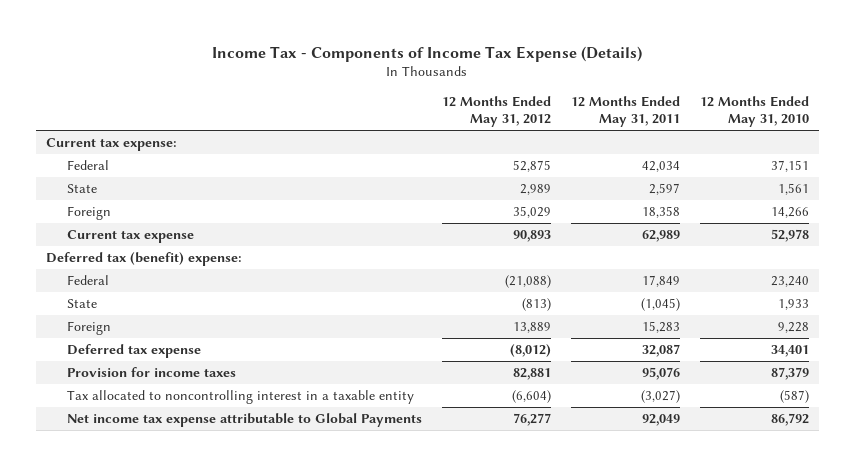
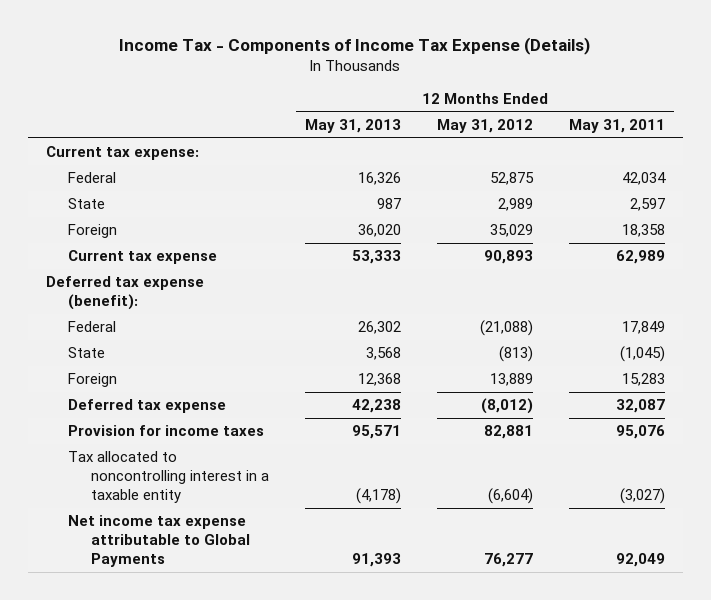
[699,96,809,128] 12 Months Ended May 31, 2010 -> none
none -> [304,119,401,134] May 31, 2013
[46,251,243,266] Deferred tax (benefit) expense: -> [45,276,204,311] Deferred tax expense (benefit):

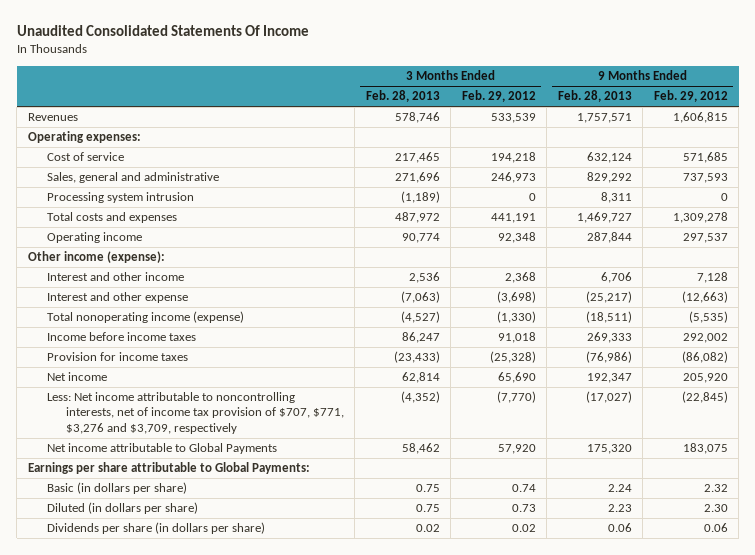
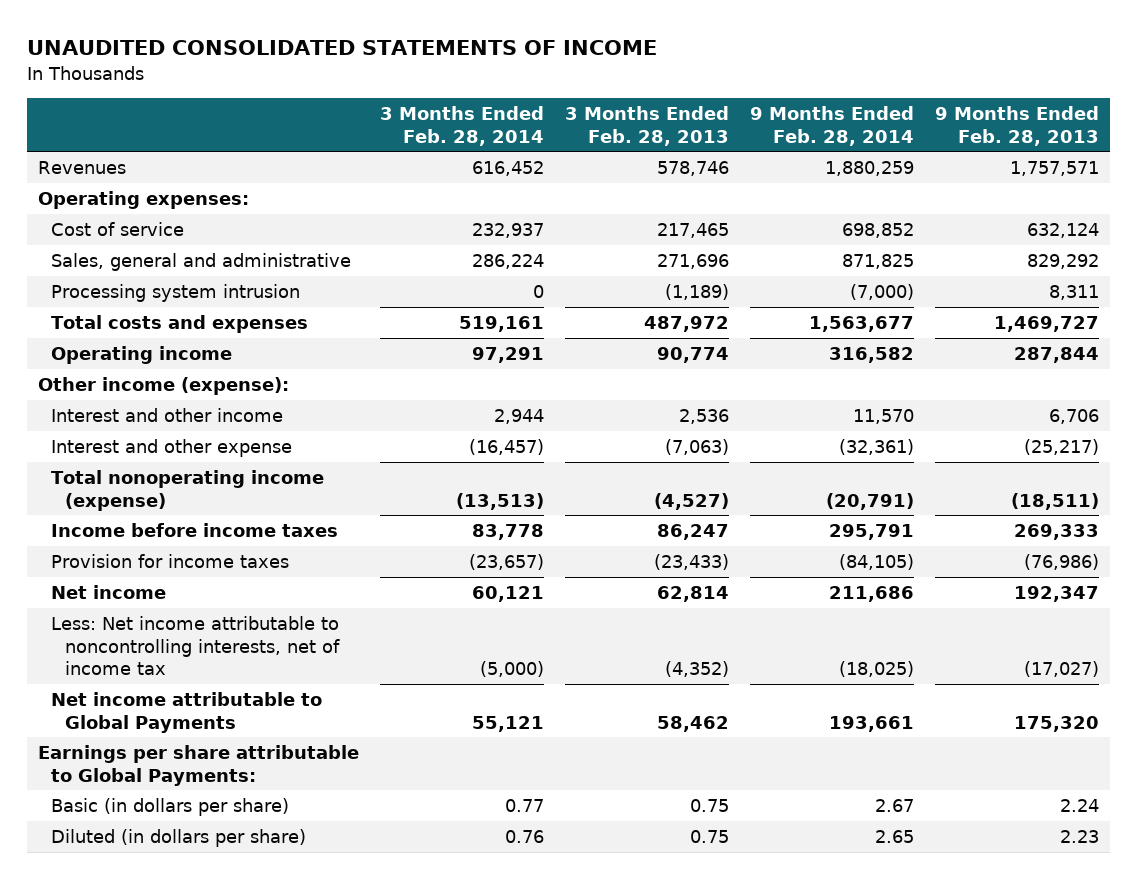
[16,25,309,37] Unaudited Consolidated Statements Of Income -> [27,40,658,56] UNAUDITED CONSOLIDATED STATEMENTS OF INCOME
[461,90,536,103] Feb. 29, 2012 -> none
[653,90,728,103] Feb. 29, 2012 -> none
none -> [379,106,544,146] 3 Months Ended Feb. 28, 2014
none -> [750,106,915,146] 9 Months Ended Feb. 28, 2014
[46,392,344,434] Less: Net income attributable to noncontrolling interests, net of income tax provision of $707, $771, $3,276 and $3,709, respectively -> [51,616,340,676] Less: Net income attributable to noncontrolling interests, net of income tax
[46,522,265,535] Dividends per share (in dollars per share) -> none

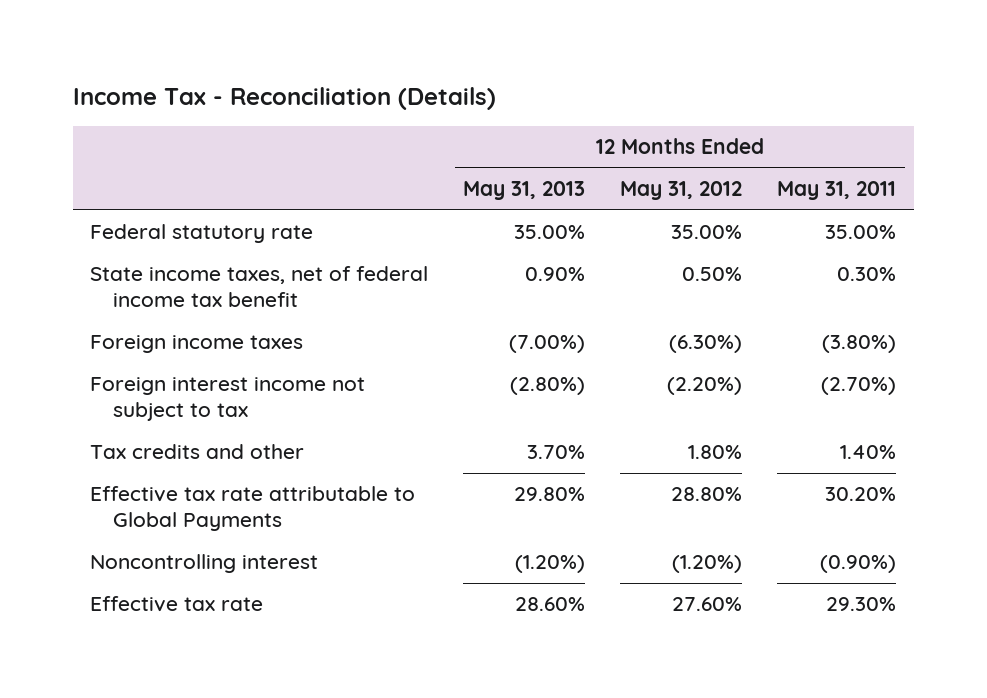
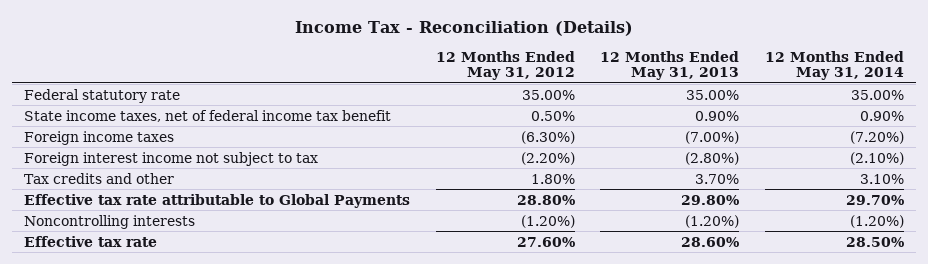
[777,181,897,201] May 31, 2011 -> none
none -> [764,50,904,81] 12 Months Ended May 31, 2014
[90,554,319,574] Noncontrolling interest -> [24,214,196,229] Noncontrolling interests

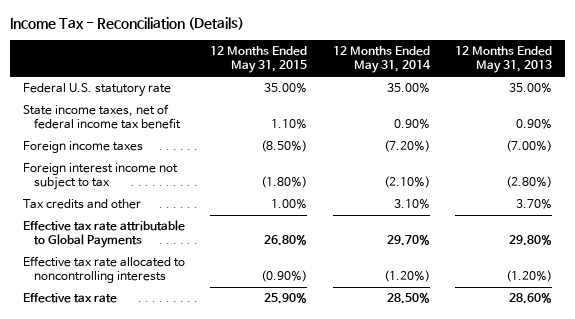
[435,50,575,81] 12 Months Ended May 31, 2012 -> none
none -> [210,46,308,74] 12 Months Ended May 31, 2015
[24,88,181,103] Federal statutory rate -> [22,83,171,98] Federal U.S. statutory rate
[24,214,196,229] Noncontrolling interests -> [22,256,185,284] Effective tax rate allocated to noncontrolling interests

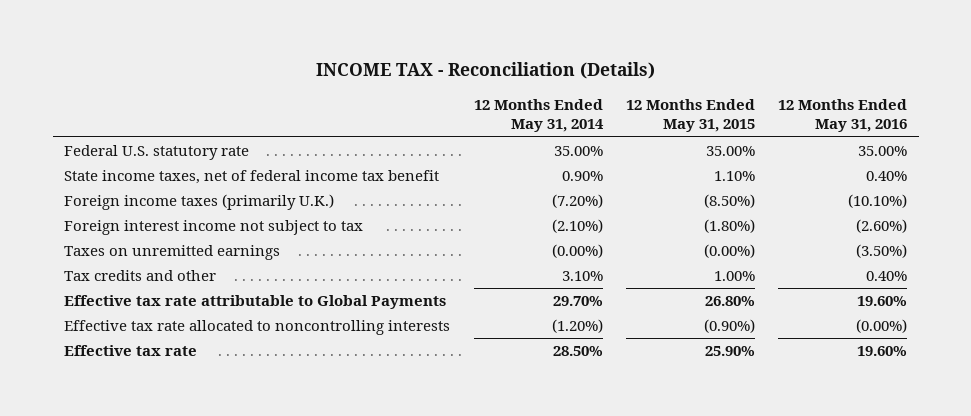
[10,17,245,31] Income Tax - Reconciliation (Details) -> [315,62,655,80] INCOME TAX - Reconciliation (Details)
[454,46,552,74] 12 Months Ended May 31, 2013 -> none
none -> [778,98,908,133] 12 Months Ended May 31, 2016
[22,141,143,154] Foreign income taxes -> [64,194,335,211] Foreign income taxes (primarily U.K.)
none -> [64,245,281,261] Taxes on unremitted earnings

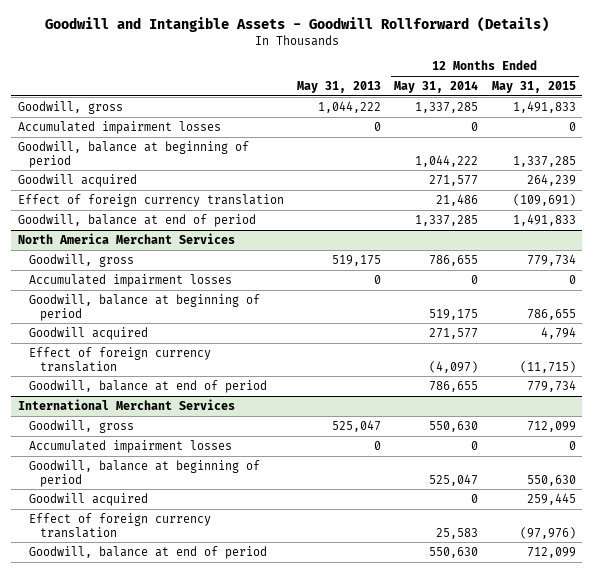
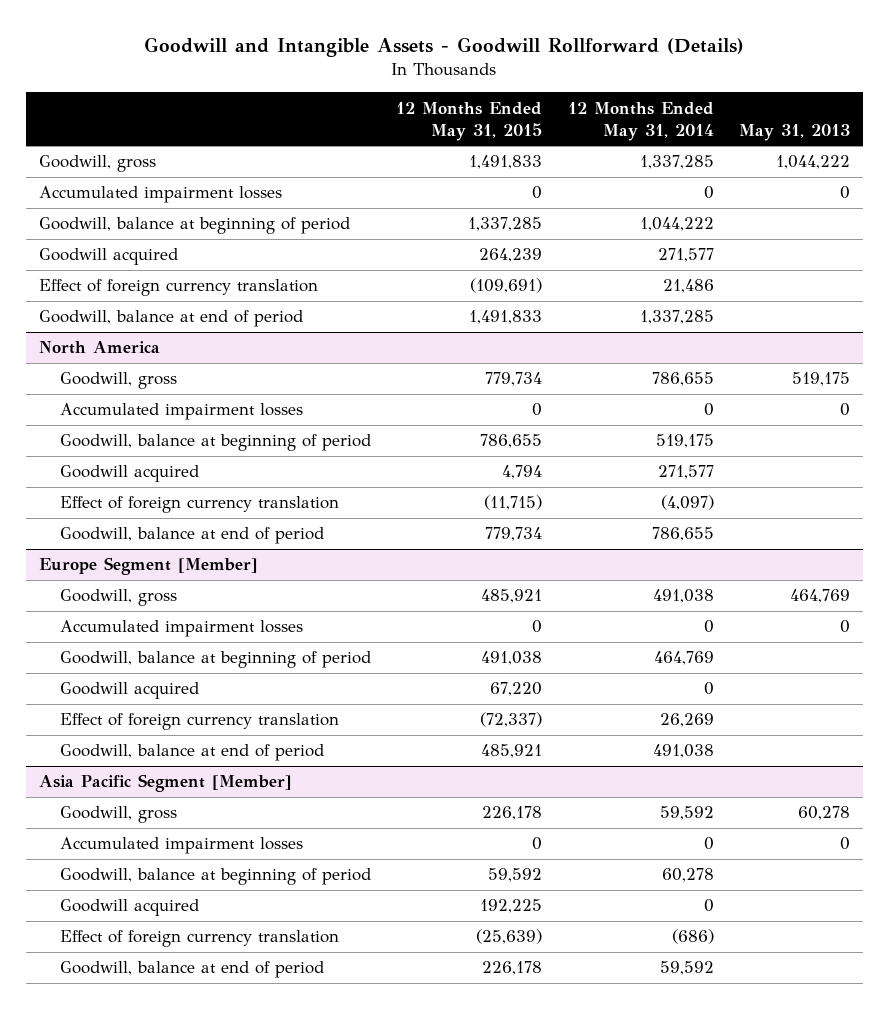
[17,232,235,244] North America Merchant Services -> [38,341,160,355] North America
[17,398,235,410] International Merchant Services -> none
none -> [38,557,258,576] Europe Segment [Member]
[332,419,382,432] 525,047 -> [789,589,850,604] 464,769
[429,420,479,432] 550,630 -> [652,589,714,604] 491,038
[526,420,576,432] 712,099 -> [481,589,543,604] 485,921
[429,473,479,486] 525,047 -> [653,651,714,666] 464,769
[526,474,576,486] 550,630 -> [481,651,543,666] 491,038
[526,492,576,505] 259,445 -> [490,682,543,697] 67,220
[436,527,479,539] 25,583 -> [659,713,714,728] 26,269
[519,526,576,539] (97,976) -> [480,712,543,728] (72,337)
[429,546,479,558] 550,630 -> [652,744,714,759] 491,038
[526,546,576,558] 712,099 -> [481,744,543,759] 485,921
none -> [38,774,292,793] Asia Pacific Segment [Member]
none -> [60,806,178,824] Goodwill, gross
none -> [60,837,304,855] Accumulated impairment losses
none -> [60,868,372,886] Goodwill, balance at beginning of period
none -> [60,899,200,917] Goodwill acquired
none -> [60,930,340,948] Effect of foreign currency translation
none -> [60,961,325,979] Goodwill, balance at end of period

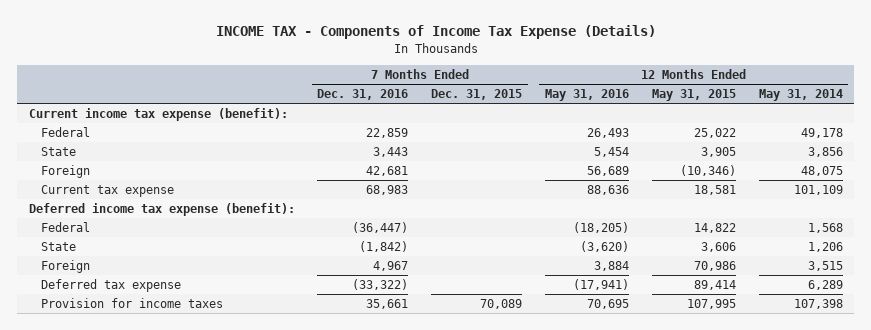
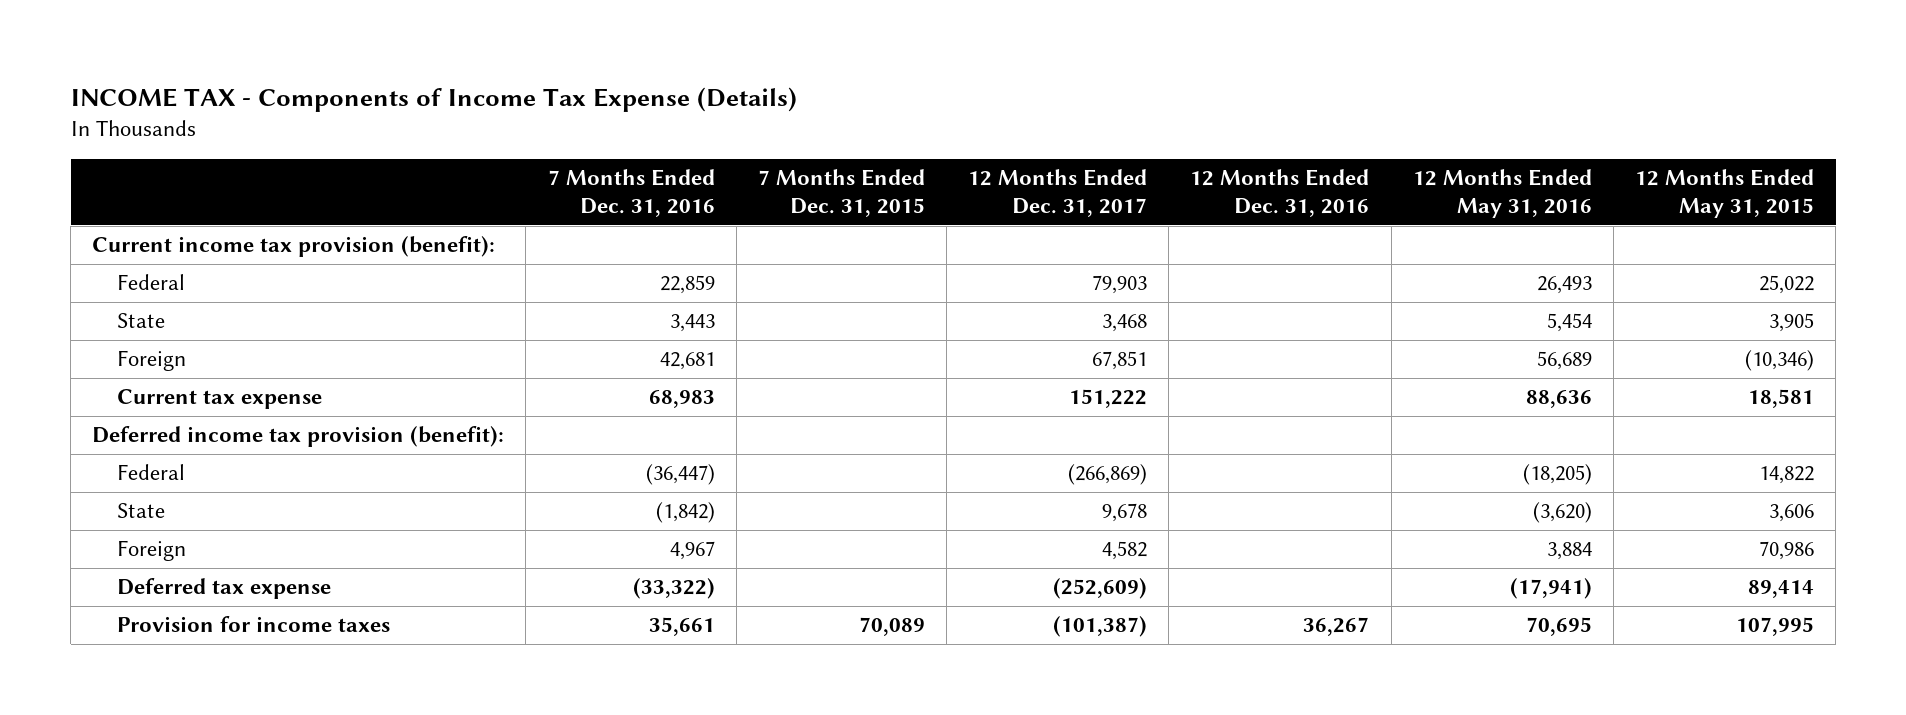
[758,89,843,102] May 31, 2014 -> none
none -> [968,168,1148,218] 12 Months Ended Dec. 31, 2017
none -> [1190,168,1370,218] 12 Months Ended Dec. 31, 2016
[28,108,288,122] Current income tax expense (benefit): -> [92,236,496,258] Current income tax provision (benefit):
[28,203,295,217] Deferred income tax expense (benefit): -> [92,426,505,448] Deferred income tax provision (benefit):

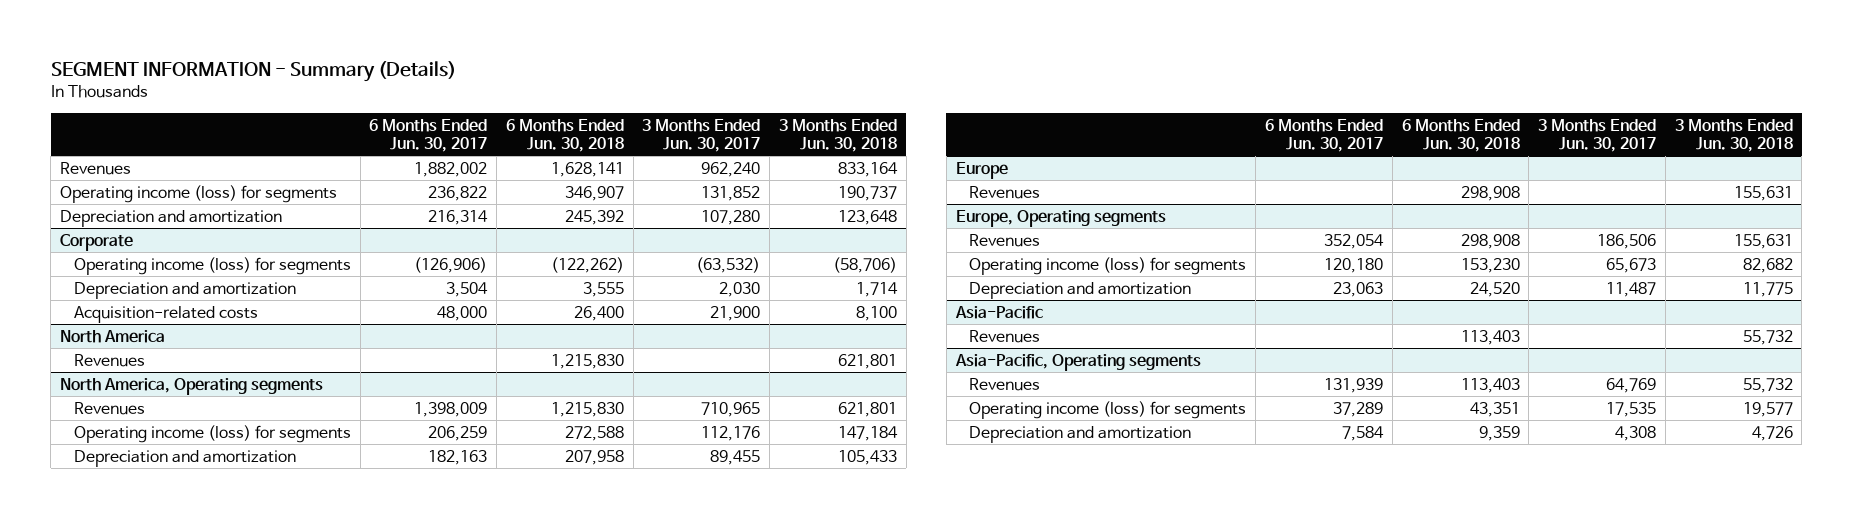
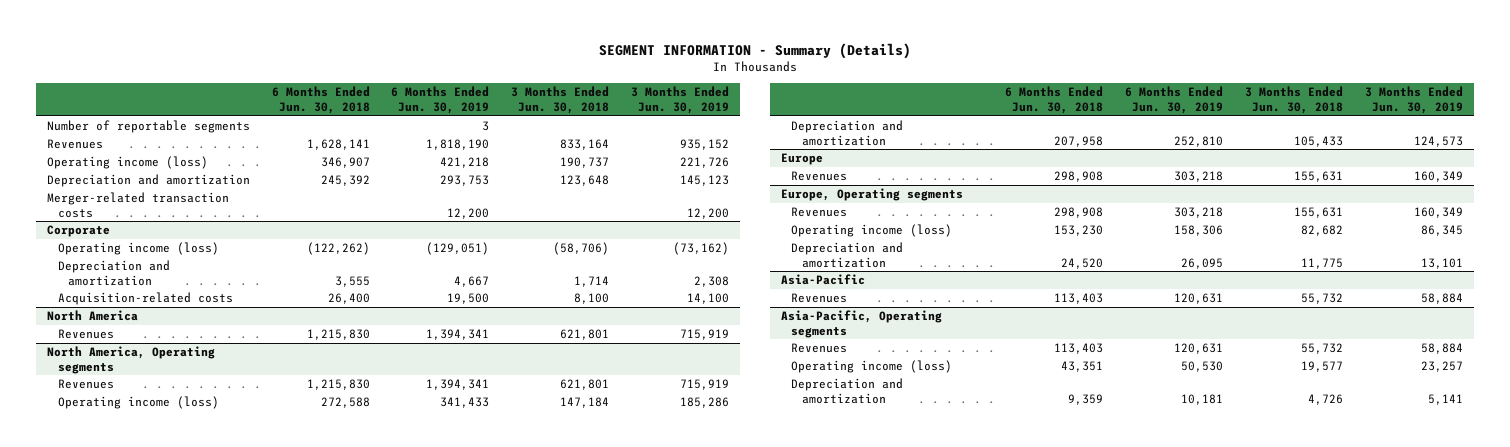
[369,118,488,153] 6 Months Ended Jun. 30, 2017 -> none
[642,118,761,153] 3 Months Ended Jun. 30, 2017 -> none
none -> [391,86,490,114] 6 Months Ended Jun. 30, 2019
none -> [630,86,729,114] 3 Months Ended Jun. 30, 2019
none -> [46,120,250,134] Number of reportable segments
[59,184,337,203] Operating income (loss) for segments -> [46,156,208,170] Operating income (loss)
none -> [46,192,229,218] Merger-related transaction costs
[73,256,351,275] Operating income (loss) for segments -> [57,242,219,256] Operating income (loss)
[73,424,351,443] Operating income (loss) for segments -> [57,396,219,410] Operating income (loss)
[969,256,1247,275] Operating income (loss) for segments -> [791,224,953,238] Operating income (loss)
[969,400,1247,419] Operating income (loss) for segments -> [791,360,953,374] Operating income (loss)

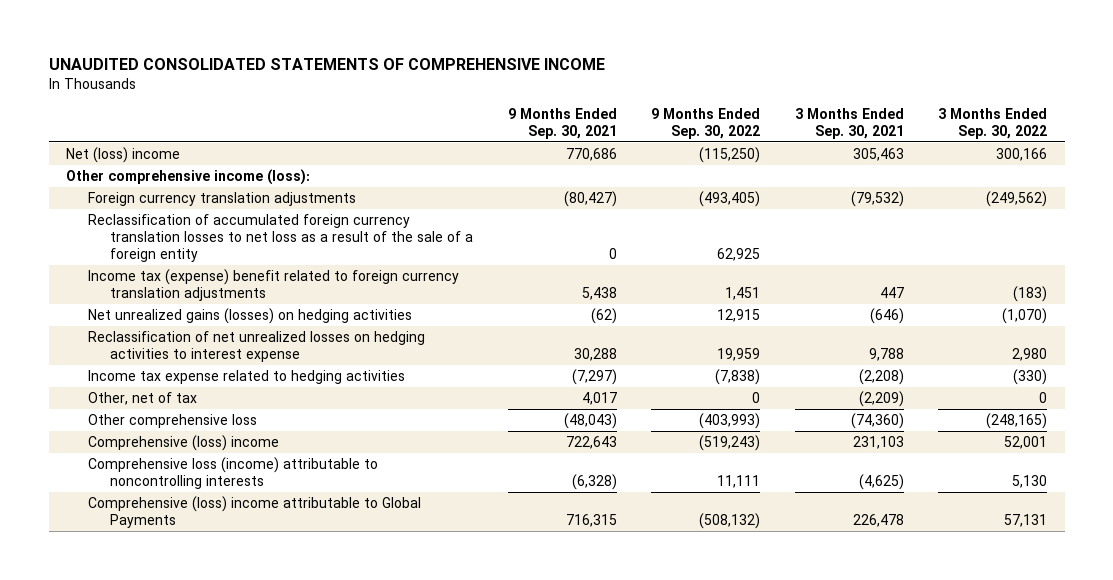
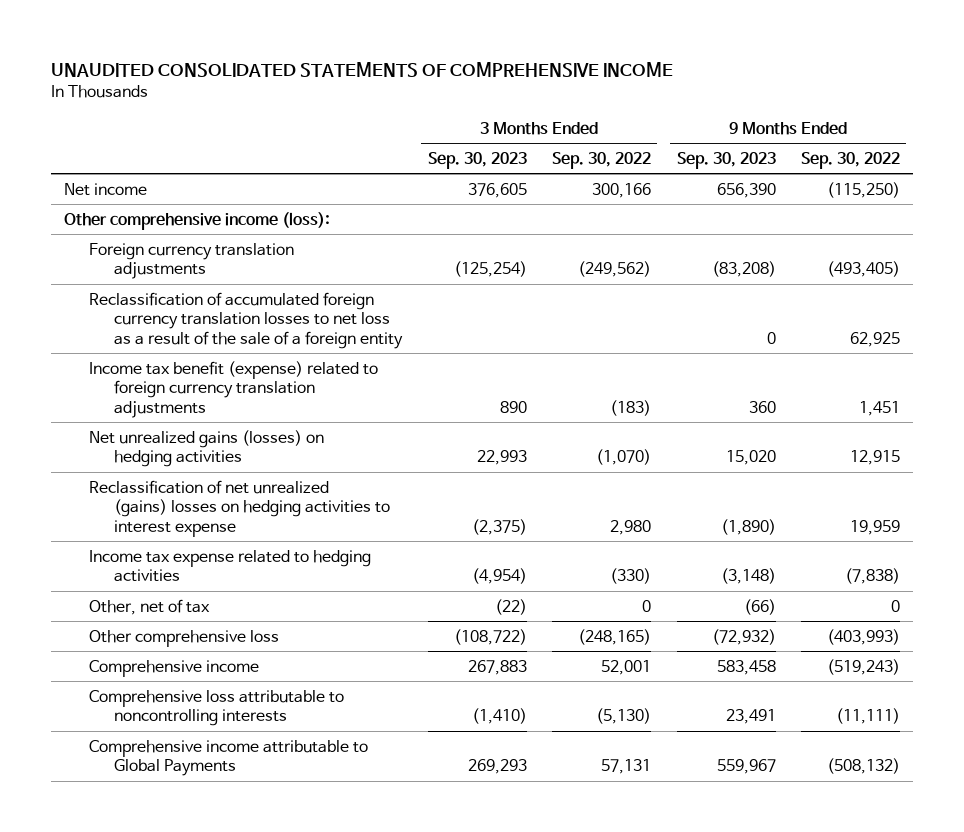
[507,107,617,140] 9 Months Ended Sep. 30, 2021 -> none
[794,107,904,140] 3 Months Ended Sep. 30, 2021 -> none
none -> [427,152,527,170] Sep. 30, 2023
none -> [676,152,776,170] Sep. 30, 2023
[65,146,180,163] Net (loss) income -> [63,182,147,196] Net income
[87,268,459,301] Income tax (expense) benefit related to foreign currency translation adjustments -> [89,360,379,418] Income tax benefit (expense) related to foreign currency translation adjustments
[87,330,425,362] Reclassification of net unrealized losses on hedging activities to interest expense -> [89,479,391,537] Reclassification of net unrealized (gains) losses on hedging activities to interest expense
[87,434,279,451] Comprehensive (loss) income -> [89,659,260,677] Comprehensive income
[87,456,378,489] Comprehensive loss (income) attributable to noncontrolling interests -> [89,689,345,727] Comprehensive loss attributable to noncontrolling interests
[717,474,761,488] 11,111 -> [835,708,900,725] (11,111)
[1012,474,1048,488] 5,130 -> [596,708,652,725] (5,130)
[87,495,421,528] Comprehensive (loss) income attributable to Global Payments -> [89,739,369,777] Comprehensive income attributable to Global Payments

